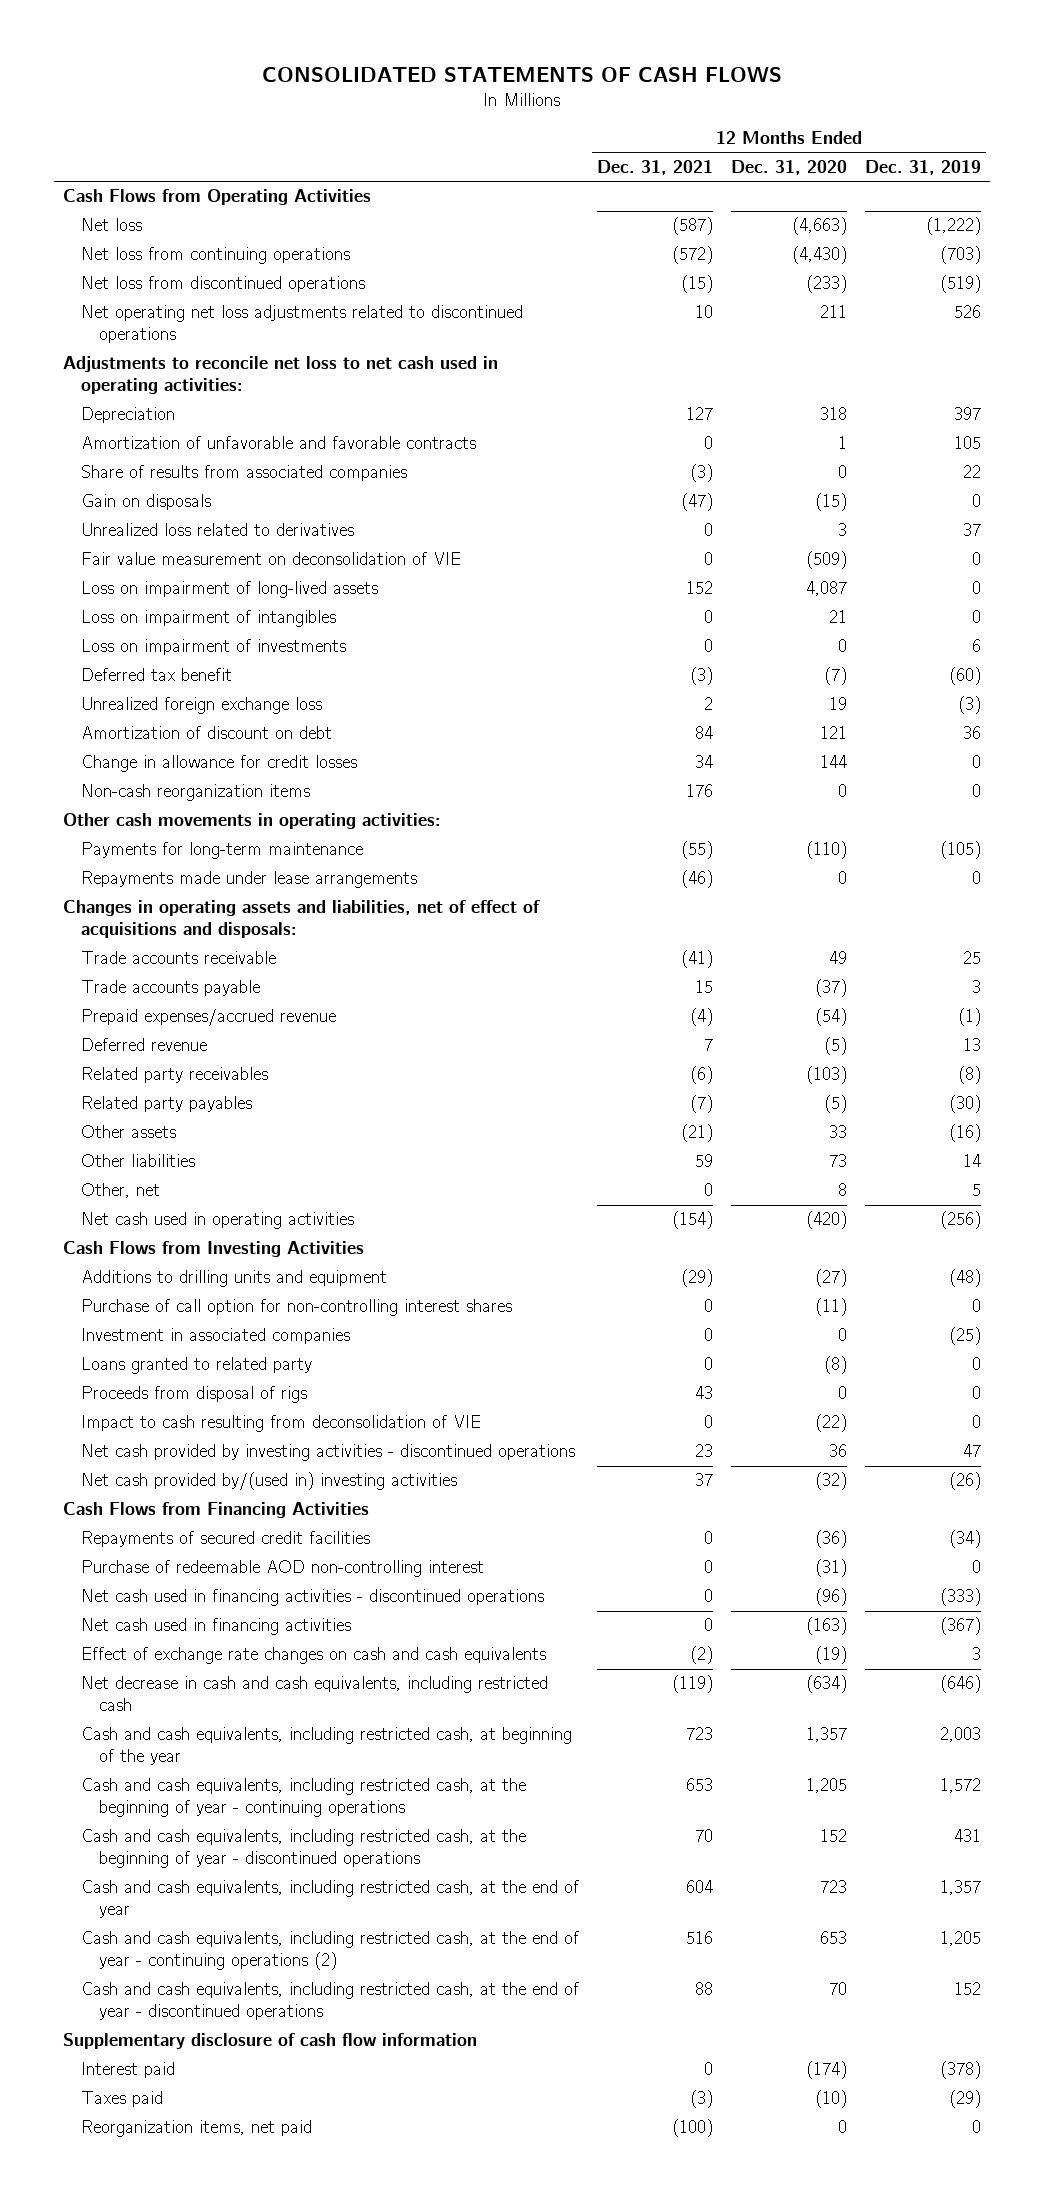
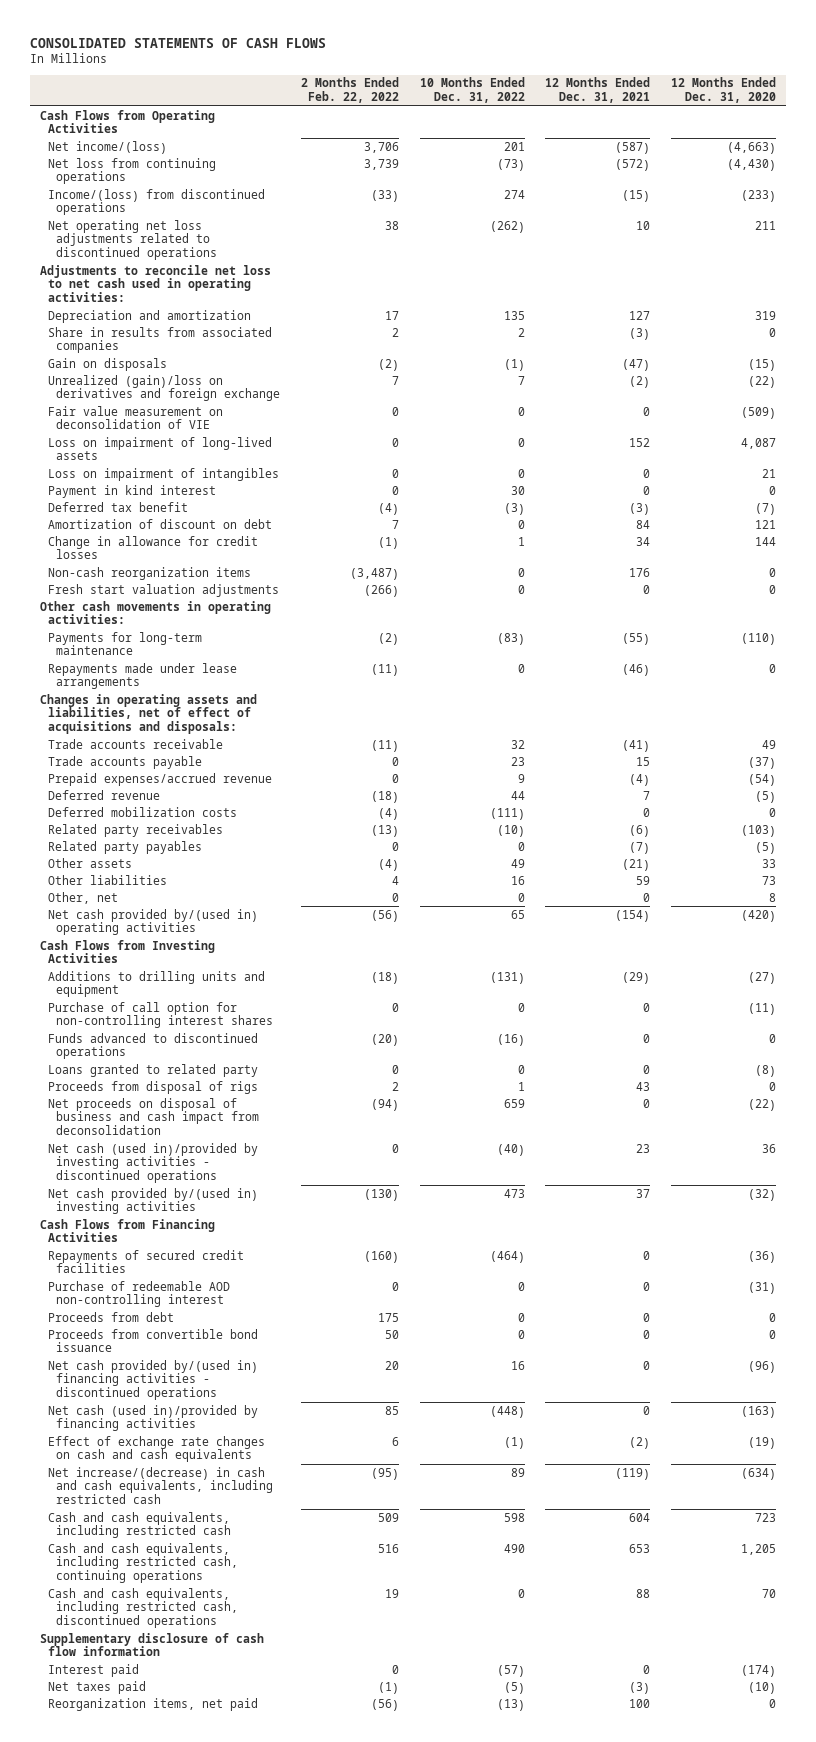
[865,159,982,175] Dec. 31, 2019 -> none
none -> [301,77,400,103] 2 Months Ended Feb. 22, 2022
none -> [419,77,525,103] 10 Months Ended Dec. 31, 2022
[80,218,142,232] Net loss -> [48,140,168,154] Net income/(loss)
[80,276,365,293] Net loss from discontinued operations -> [48,188,266,216] Income/(loss) from discontinued operations
[80,407,175,424] Depreciation -> none
[80,436,476,450] Amortization of unfavorable and favorable contracts -> none
none -> [48,309,252,323] Depreciation and amortization
[80,465,407,482] Share of results from associated companies -> [48,326,273,354] Share in results from associated companies
[80,523,354,537] Unrealized loss related to derivatives -> none
none -> [48,374,281,402] Unrealized (gain)/loss on derivatives and foreign exchange
[80,639,346,656] Loss on impairment of investments -> none
none -> [48,484,217,498] Payment in kind interest
[80,697,322,715] Unrealized foreign exchange loss -> none
none -> [48,583,280,597] Fresh start valuation adjustments
none -> [48,806,238,817] Deferred mobilization costs
[80,1212,354,1230] Net cash used in operating activities -> [48,908,259,936] Net cash provided by/(used in) operating activities
[80,1328,350,1345] Investment in associated companies -> none
none -> [48,1032,259,1060] Funds advanced to discontinued operations
[80,1415,481,1433] Impact to cash resulting from deconsolidation of VIE -> none
none -> [48,1097,260,1135] Net proceeds on disposal of business and cash impact from deconsolidation
[80,1444,575,1462] Net cash provided by investing activities - discontinued operations -> [48,1142,259,1183] Net cash (used in)/provided by investing activities - discontinued operations
none -> [48,1311,175,1322] Proceeds from debt
none -> [48,1328,259,1353] Proceeds from convertible bond issuance
[80,1589,544,1607] Net cash used in financing activities - discontinued operations -> [48,1359,259,1400] Net cash provided by/(used in) financing activities - discontinued operations
[80,1618,351,1636] Net cash used in financing activities -> [48,1404,259,1432] Net cash (used in)/provided by financing activities
[80,1880,579,1919] Cash and cash equivalents, including restricted cash, at the end of year -> none
[80,1931,579,1971] Cash and cash equivalents, including restricted cash, at the end of year - continuing operations (2) -> none
[80,1982,579,2021] Cash and cash equivalents, including restricted cash, at the end of year - discontinued operations -> none
[80,1676,548,1712] Net decrease in cash and cash equivalents, including restricted cash -> [48,1466,274,1504] Net increase/(decrease) in cash and cash equivalents, including restricted cash
[80,1727,572,1766] Cash and cash equivalents, including restricted cash, at beginning of the year -> [48,1511,232,1539] Cash and cash equivalents, including restricted cash
[686,1727,714,1741] 723 -> [629,1512,651,1522] 604
[806,1727,848,1743] 1,357 -> [754,1512,776,1522] 723
[80,1778,526,1818] Cash and cash equivalents, including restricted cash, at the beginning of year - continuing operations -> [48,1542,239,1583] Cash and cash equivalents, including restricted cash, continuing operations
[80,1829,526,1869] Cash and cash equivalents, including restricted cash, at the beginning of year - discontinued operations -> [48,1587,239,1628] Cash and cash equivalents, including restricted cash, discontinued operations
[695,1829,714,1843] 70 -> [636,1588,651,1598] 88
[820,1829,848,1843] 152 -> [761,1588,776,1598] 70
[80,2091,163,2108] Taxes paid -> [48,1680,147,1694] Net taxes paid
[672,2119,714,2138] (100) -> [629,1698,651,1708] 100

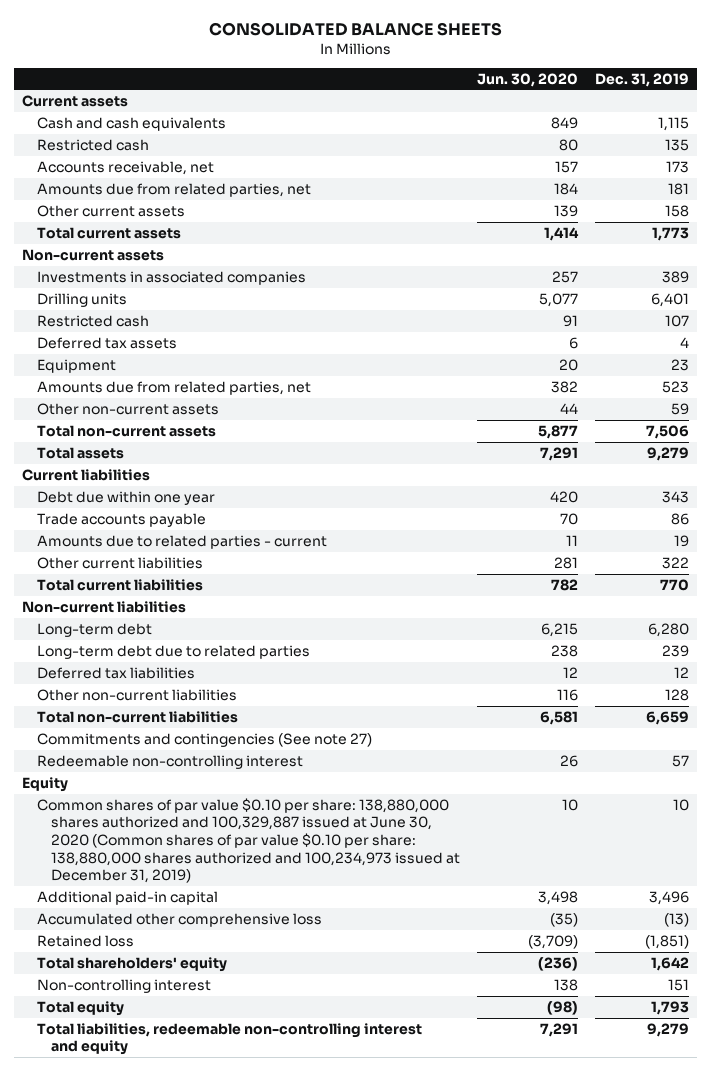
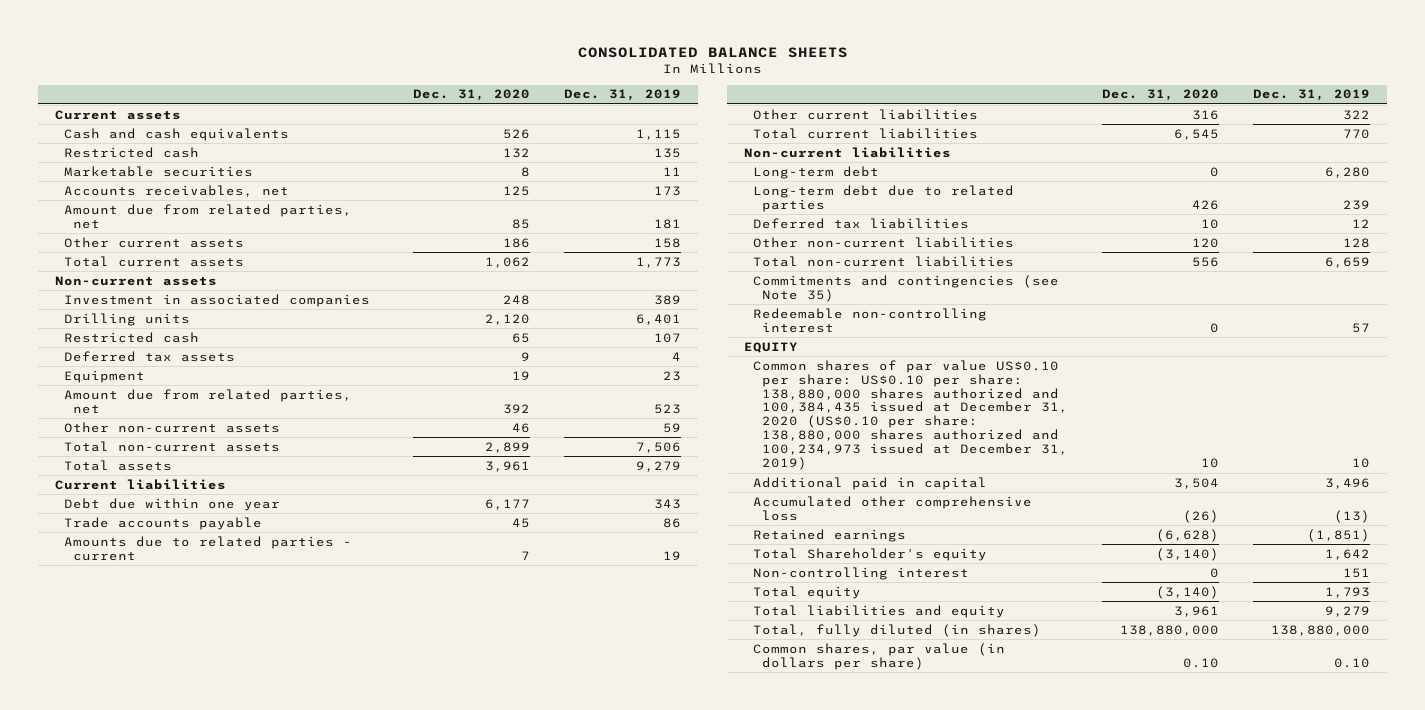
[477,72,579,87] Jun. 30, 2020 -> none
none -> [413,89,531,102] Dec. 31, 2020
none -> [64,165,254,177] Marketable securities
[36,160,214,175] Accounts receivable, net -> [64,184,290,197] Accounts receivables, net
[36,182,311,197] Amounts due from related parties, net -> [64,203,353,229] Amount due from related parties, net
[36,270,306,285] Investments in associated companies -> [64,293,371,307] Investment in associated companies
[36,380,311,395] Amounts due from related parties, net -> [64,388,353,414] Amount due from related parties, net
[36,732,372,747] Commitments and contingencies (See note 27) -> [753,274,1060,302] Commitments and contingencies (see Note 35)
[22,776,69,792] Equity -> [744,341,799,353] EQUITY
[36,797,461,884] Common shares of par value $0.10 per share: 138,880,000 shares authorized and 100,329,887 issued at June 30, 2020 (Common shares of par value $0.10 per share: 138,880,000 shares authorized and 100,234,973 issued at December 31, 2019) -> [753,359,1069,471] Common shares of par value US$0.10 per share: US$0.10 per share: 138,880,000 shares authorized and 100,384,435 issued at December 31, 2020 (US$0.10 per share: 138,880,000 shares authorized and 100,234,973 issued at December 31, 2019)
[36,890,218,905] Additional paid-in capital -> [753,476,988,490] Additional paid in capital
[36,934,134,947] Retained loss -> [753,528,907,542] Retained earnings
[36,956,227,972] Total shareholders' equity -> [753,547,988,561] Total Shareholder's equity
[36,1022,422,1056] Total liabilities, redeemable non-controlling interest and equity -> [753,604,1006,618] Total liabilities and equity
none -> [753,623,1042,637] Total, fully diluted (in shares)
none -> [753,642,1006,670] Common shares, par value (in dollars per share)

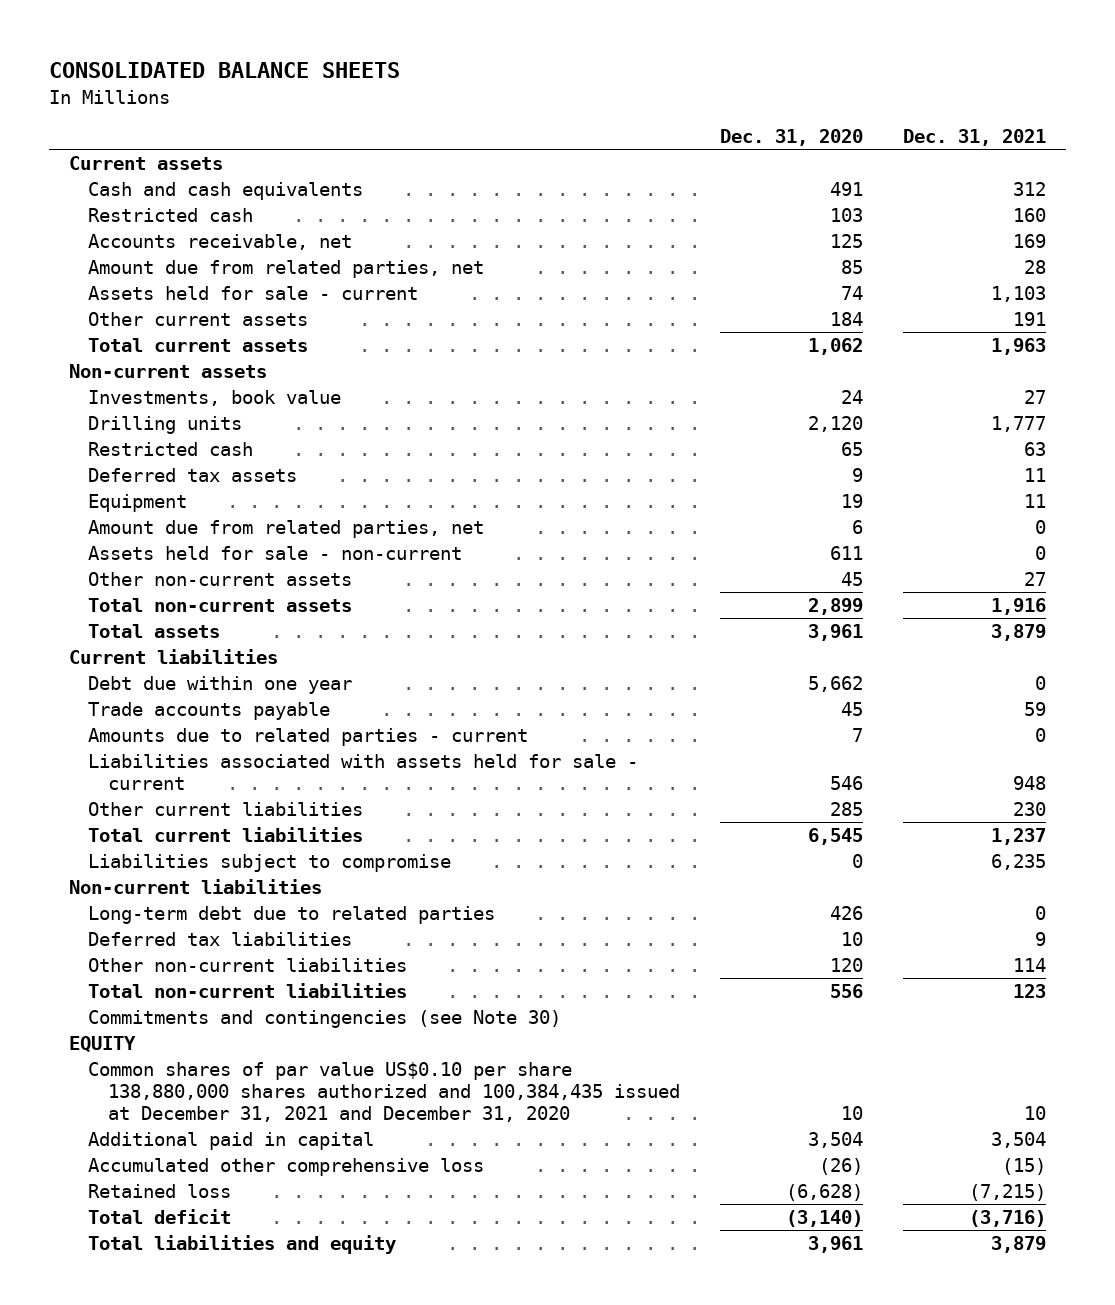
[563,89,681,102] Dec. 31, 2019 -> none
none -> [902,129,1046,147] Dec. 31, 2021
[64,165,254,177] Marketable securities -> none
[503,128,531,139] 526 -> [829,182,863,197] 491
[503,147,531,158] 132 -> [829,208,863,223] 103
[64,184,290,197] Accounts receivables, net -> [88,234,353,251] Accounts receivable, net
none -> [88,286,419,301] Assets held for sale - current
[503,237,531,248] 186 -> [829,312,863,327] 184
[64,293,371,307] Investment in associated companies -> none
none -> [88,390,342,407] Investments, book value
[503,403,531,414] 392 -> [851,520,863,535] 6
none -> [88,546,463,561] Assets held for sale - non-current
[512,422,531,433] 46 -> [840,572,863,587] 45
[485,498,531,510] 6,177 -> [807,676,863,693] 5,662
none -> [88,754,639,790] Liabilities associated with assets held for sale - current
[1192,109,1220,120] 316 -> [829,802,863,817] 285
none -> [88,854,452,873] Liabilities subject to compromise
[753,165,880,179] Long-term debt -> none
[753,307,988,333] Redeemable non-controlling interest -> none
[753,274,1060,302] Commitments and contingencies (see Note 35) -> [88,1010,562,1029] Commitments and contingencies (see Note 30)
[753,359,1069,471] Common shares of par value US$0.10 per share: US$0.10 per share: 138,880,000 shares authorized and 100,384,435 issued at December 31, 2020 (US$0.10 per share: 138,880,000 shares authorized and 100,234,973 issued at December 31, 2019) -> [88,1062,680,1122] Common shares of par value US$0.10 per share 138,880,000 shares authorized and 100,384,435 issued at December 31, 2021 and December 31, 2020
[753,547,988,561] Total Shareholder's equity -> none
[753,566,970,580] Non-controlling interest -> none
[753,528,907,542] Retained earnings -> [88,1184,232,1199] Retained loss
[753,585,862,599] Total equity -> [88,1209,232,1225] Total deficit
[753,623,1042,637] Total, fully diluted (in shares) -> none
[753,642,1006,670] Common shares, par value (in dollars per share) -> none

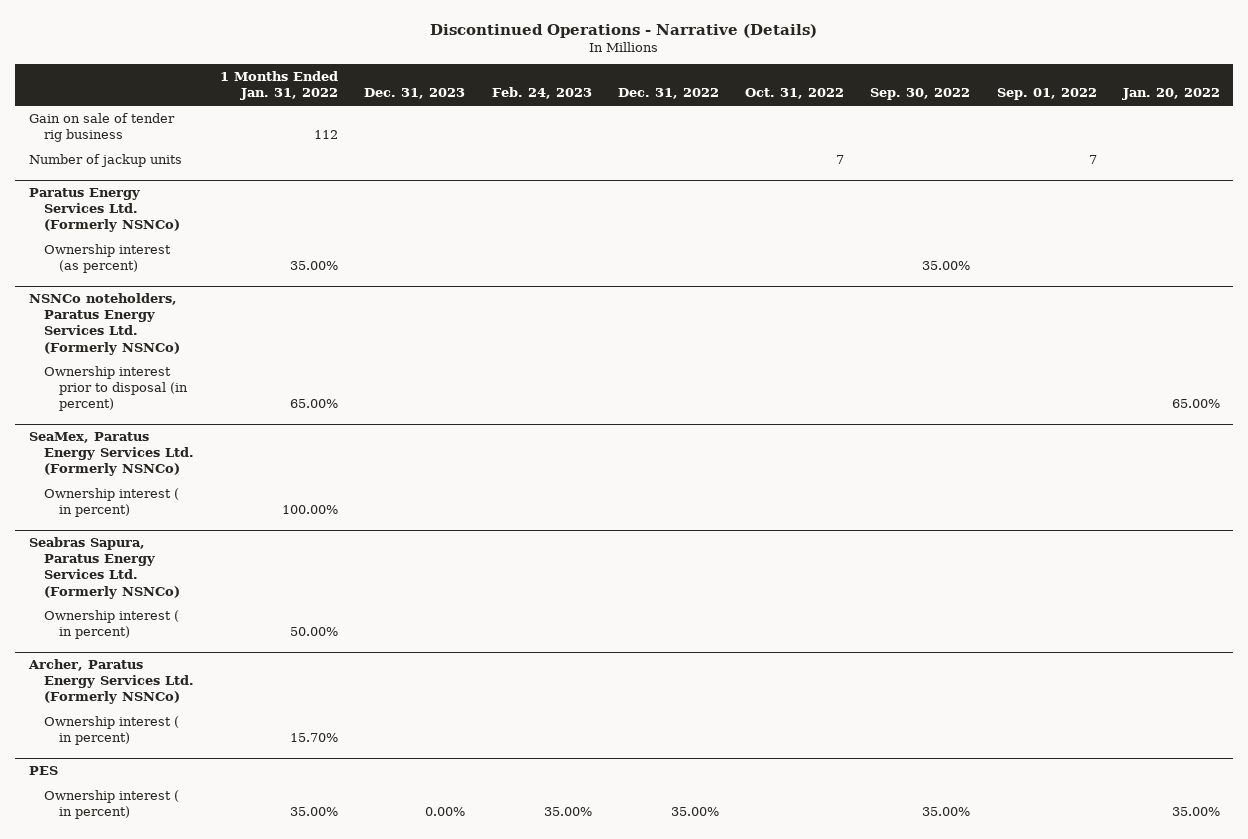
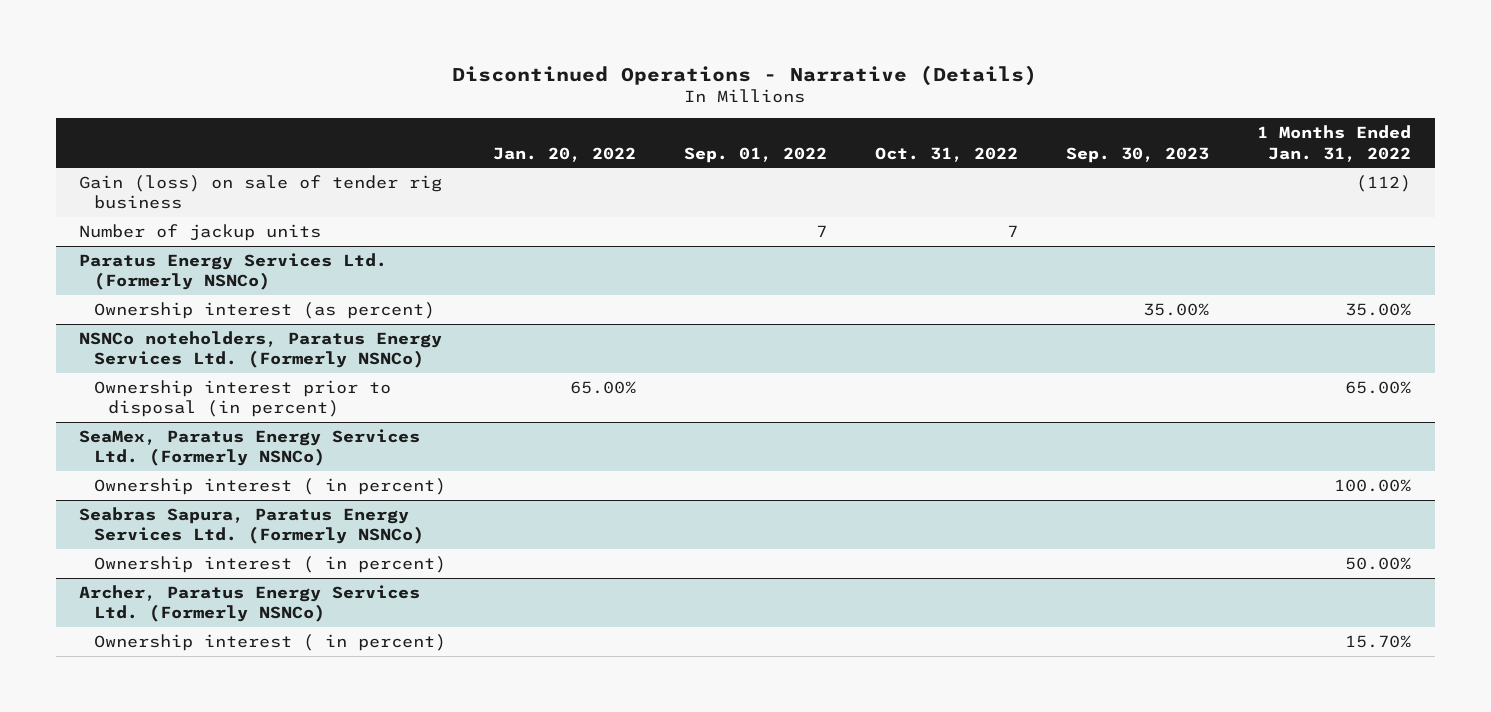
[364,88,466,100] Dec. 31, 2023 -> none
[491,87,592,100] Feb. 24, 2023 -> none
[617,88,719,100] Dec. 31, 2022 -> none
[870,88,971,101] Sep. 30, 2022 -> none
none -> [1066,146,1210,163] Sep. 30, 2023
[28,112,175,143] Gain on sale of tender rig business -> [79,175,443,210] Gain (loss) on sale of tender rig business
[314,130,339,140] 112 -> [1356,175,1412,193] (112)
[28,765,58,775] PES -> none
[43,789,179,820] Ownership interest ( in percent) -> none

